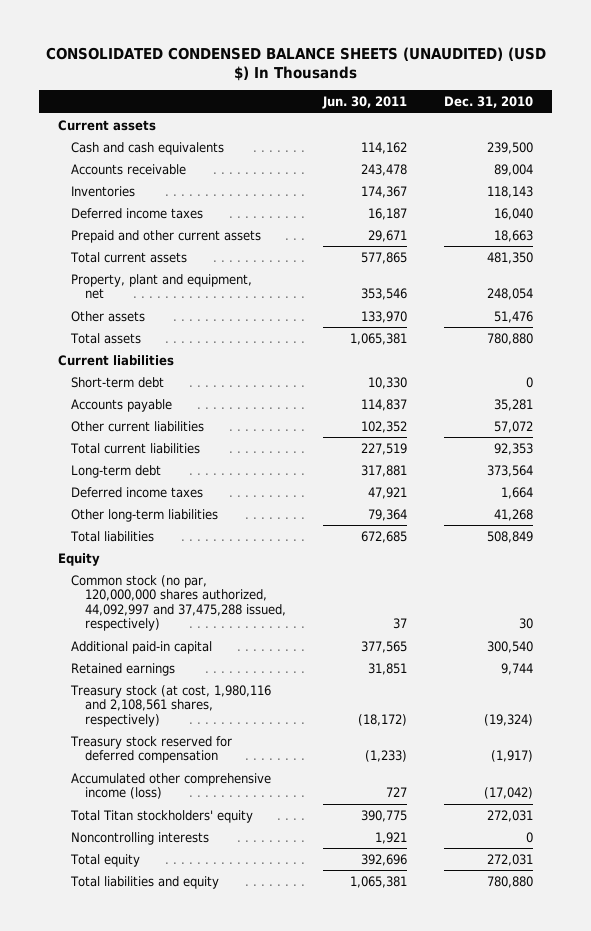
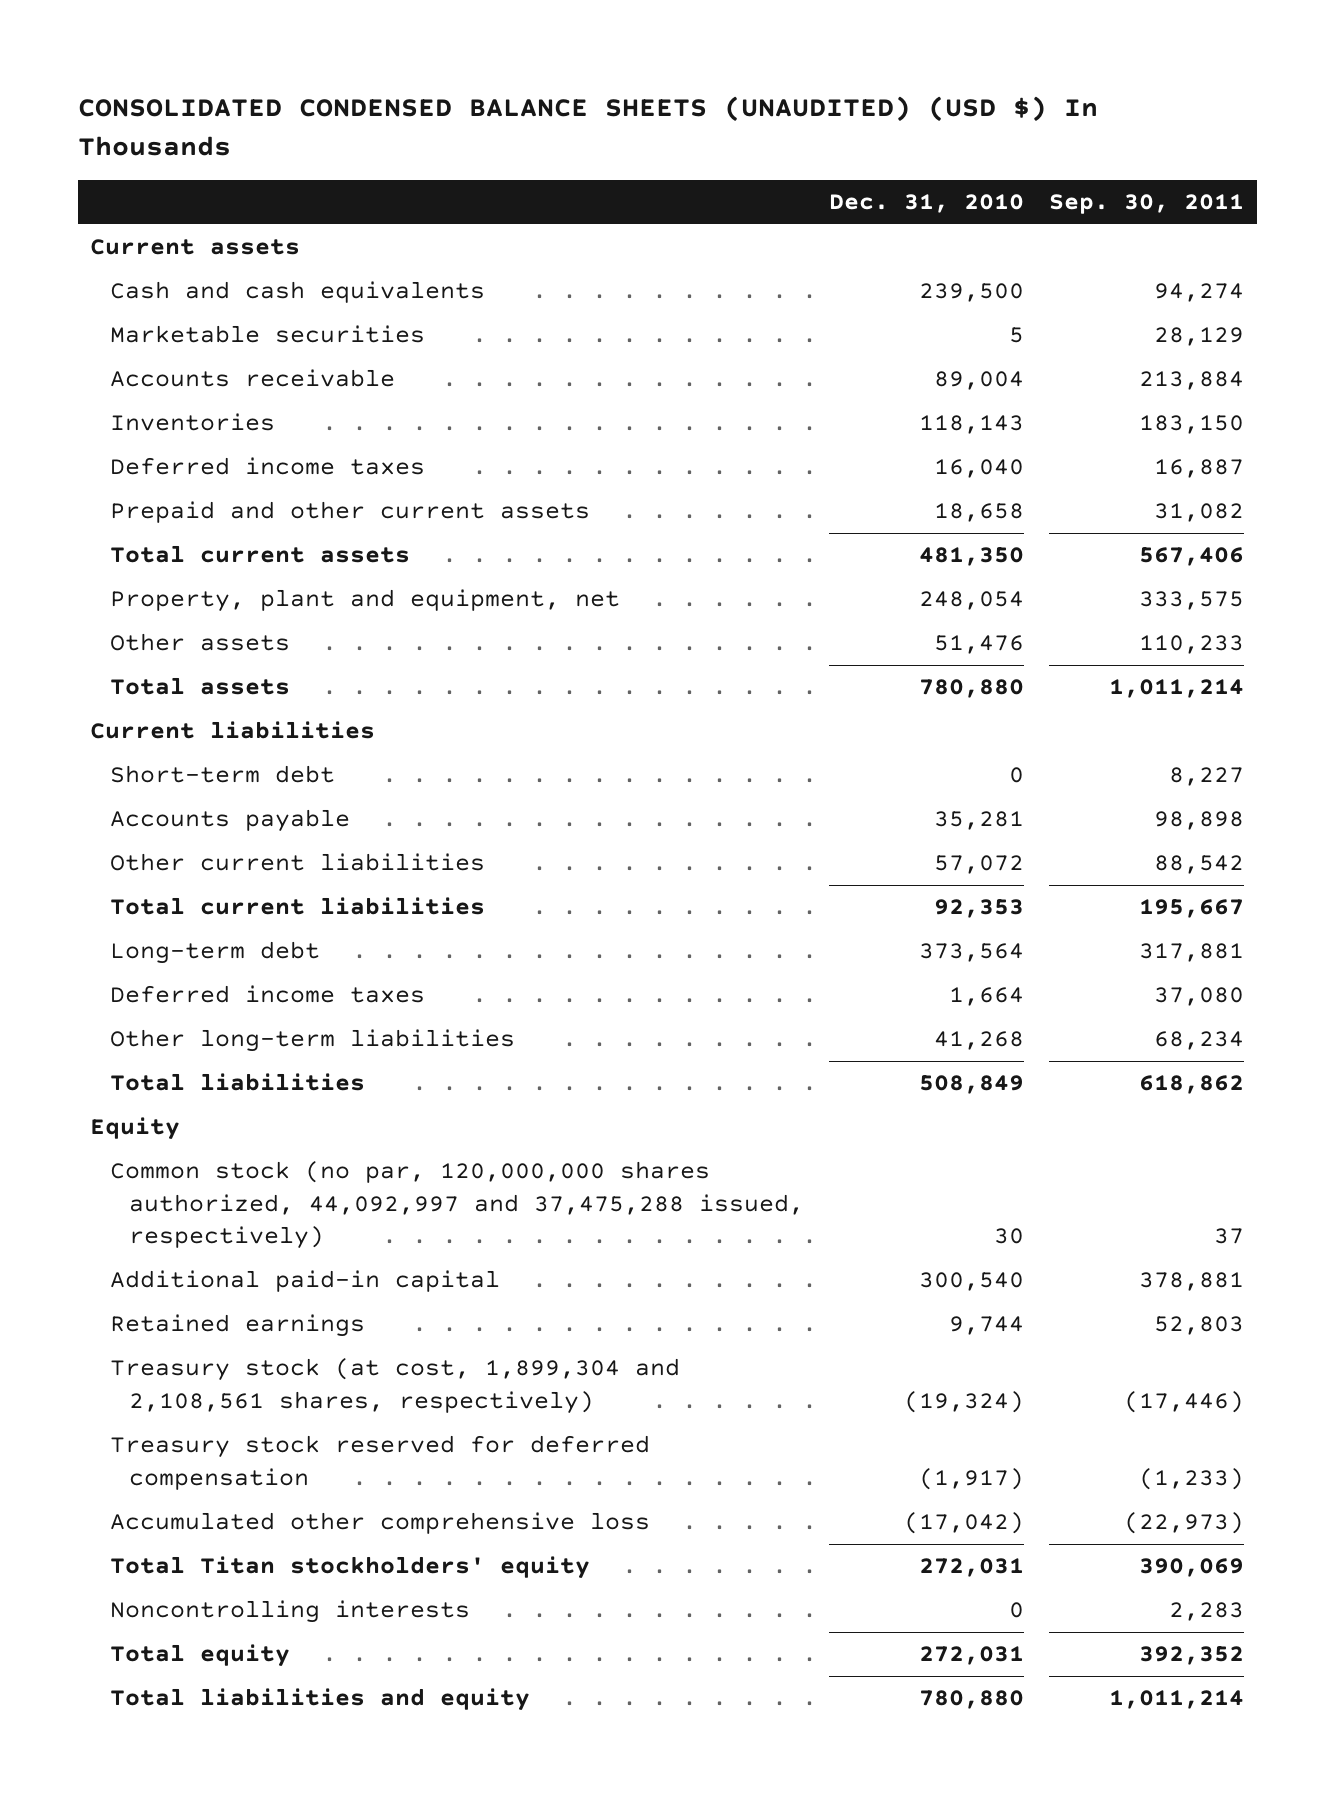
[322,96,408,110] Jun. 30, 2011 -> none
none -> [1049,194,1245,215] Sep. 30, 2011
none -> [109,325,425,344] Marketable securities
[494,229,534,242] 18,663 -> [934,503,1025,523] 18,658
[70,684,272,727] Treasury stock (at cost, 1,980,116 and 2,108,561 shares, respectively) -> [109,1358,680,1414] Treasury stock (at cost, 1,899,304 and 2,108,561 shares, respectively)
[71,772,272,800] Accumulated other comprehensive income (loss) -> [109,1512,650,1535] Accumulated other comprehensive loss

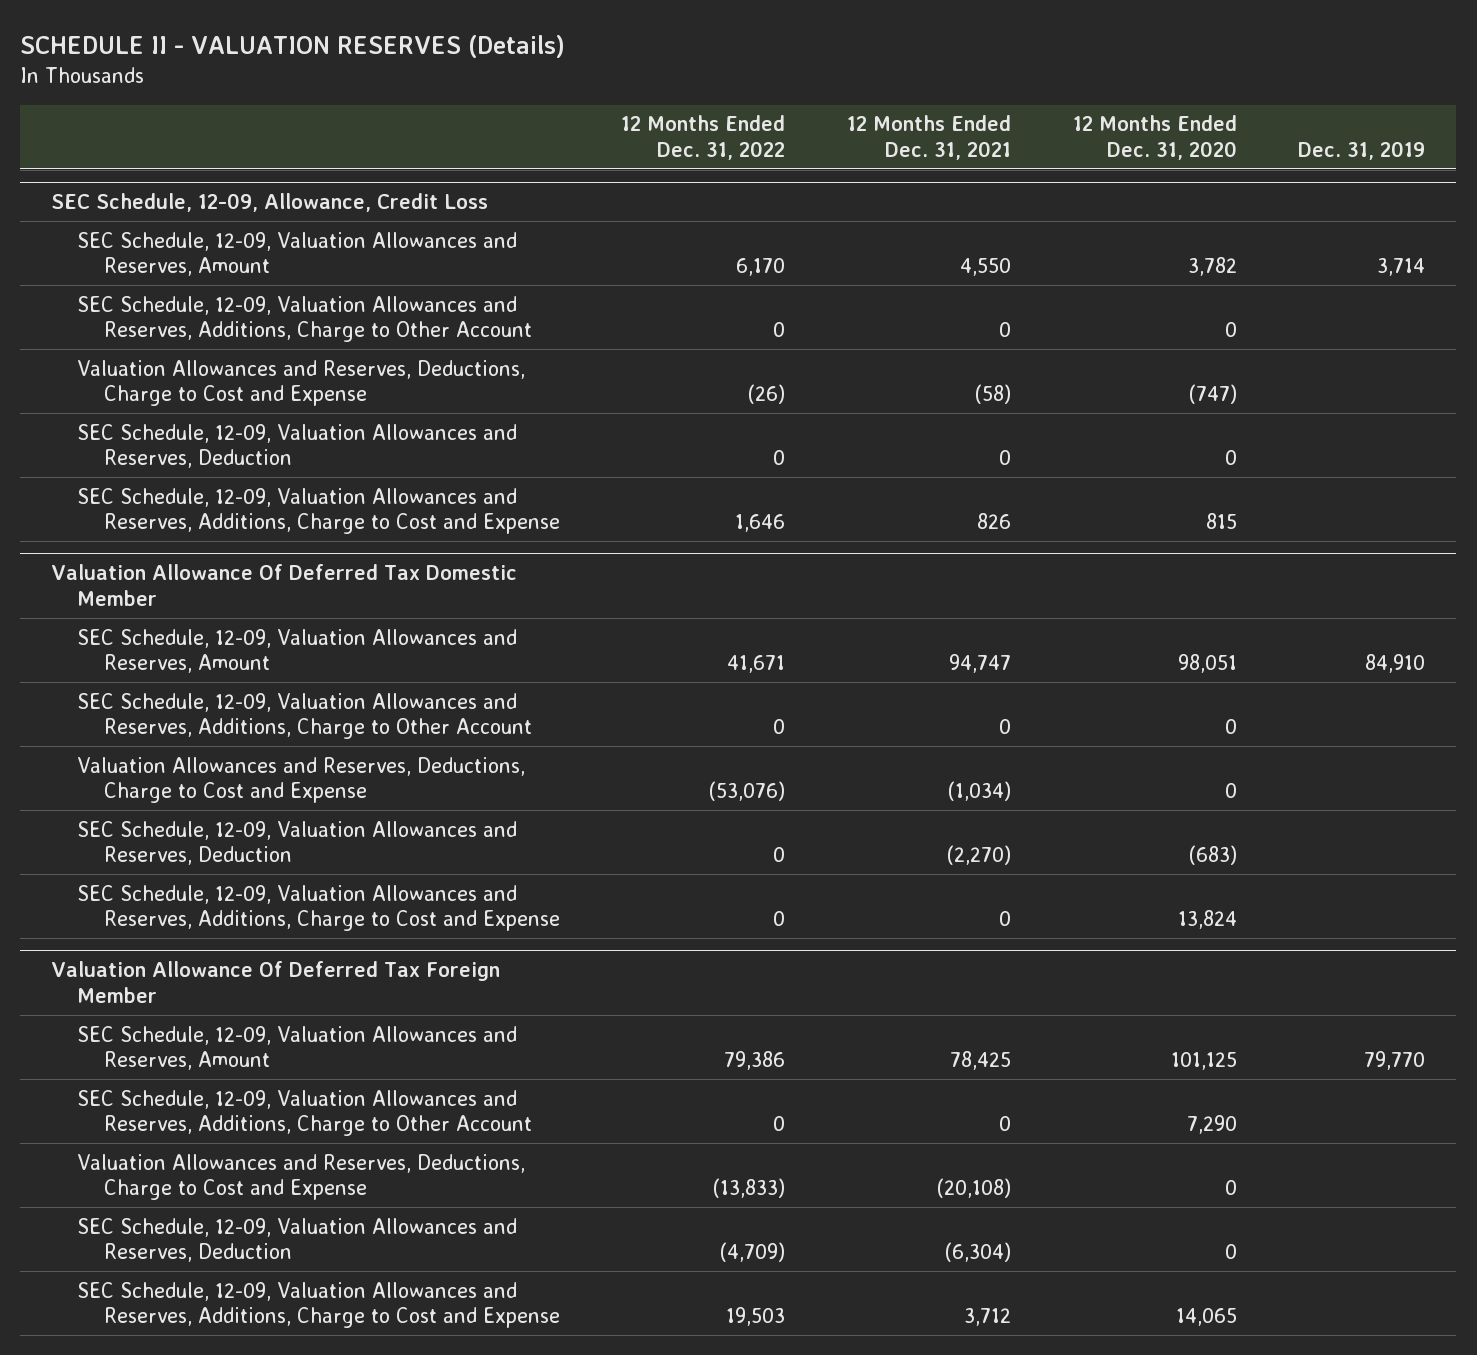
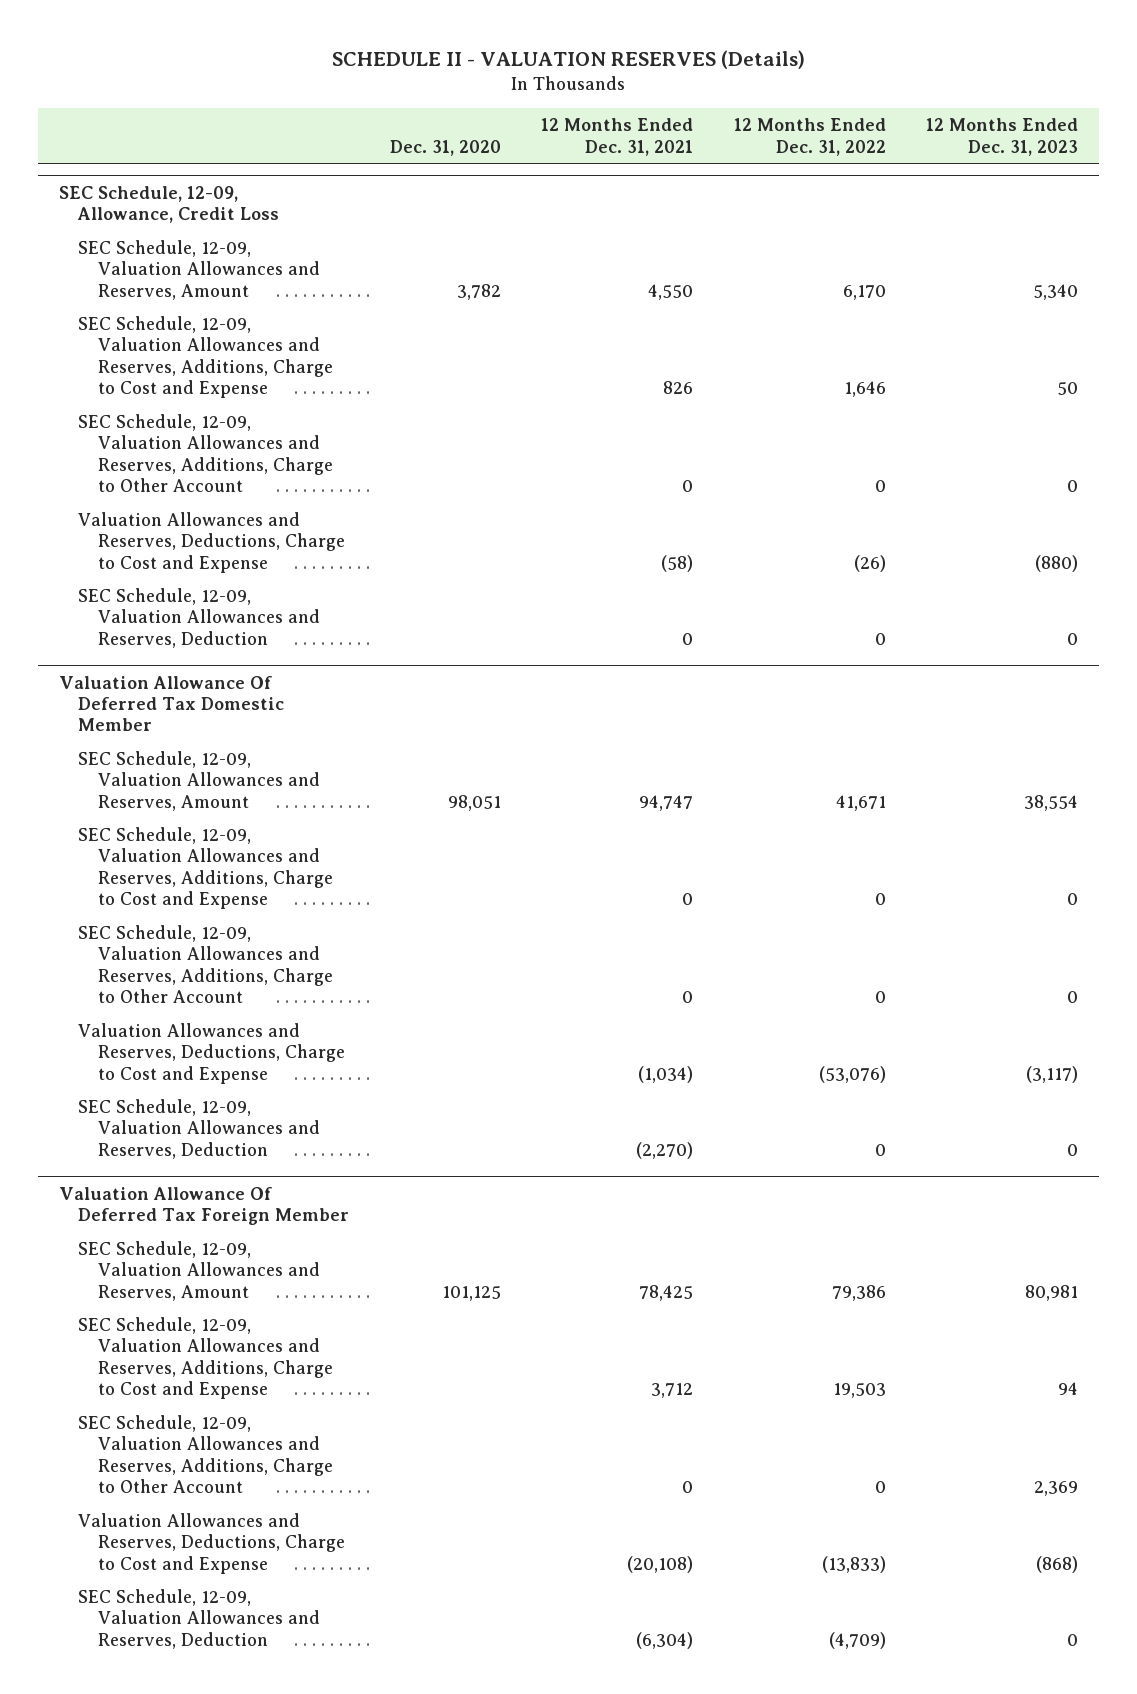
[1072,115,1237,160] 12 Months Ended Dec. 31, 2020 -> none
[1298,140,1426,160] Dec. 31, 2019 -> none
none -> [389,139,501,156] Dec. 31, 2020
none -> [926,118,1079,156] 12 Months Ended Dec. 31, 2023
[77,487,560,535] SEC Schedule, 12-09, Valuation Allowances and Reserves, Additions, Charge to Cost and Expense -> [78,316,334,398] SEC Schedule, 12-09, Valuation Allowances and Reserves, Additions, Charge to Cost and Expense
[77,884,560,932] SEC Schedule, 12-09, Valuation Allowances and Reserves, Additions, Charge to Cost and Expense -> [78,827,334,909] SEC Schedule, 12-09, Valuation Allowances and Reserves, Additions, Charge to Cost and Expense
[77,1281,560,1329] SEC Schedule, 12-09, Valuation Allowances and Reserves, Additions, Charge to Cost and Expense -> [78,1317,334,1399] SEC Schedule, 12-09, Valuation Allowances and Reserves, Additions, Charge to Cost and Expense

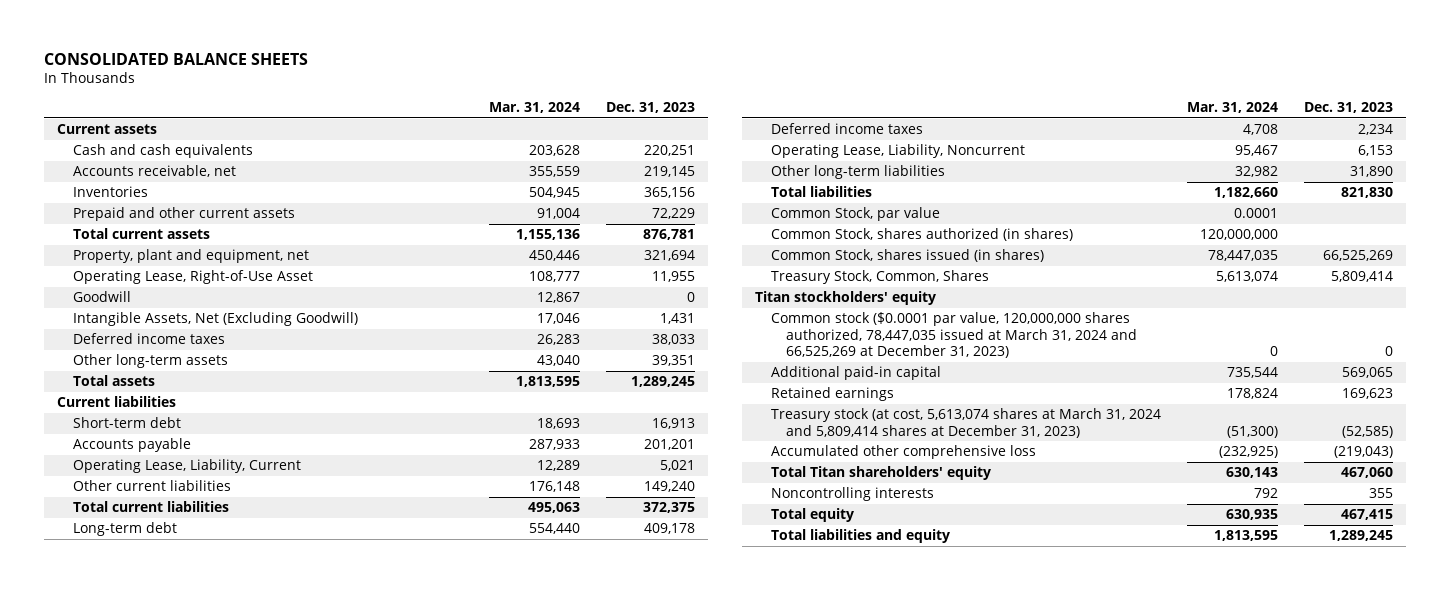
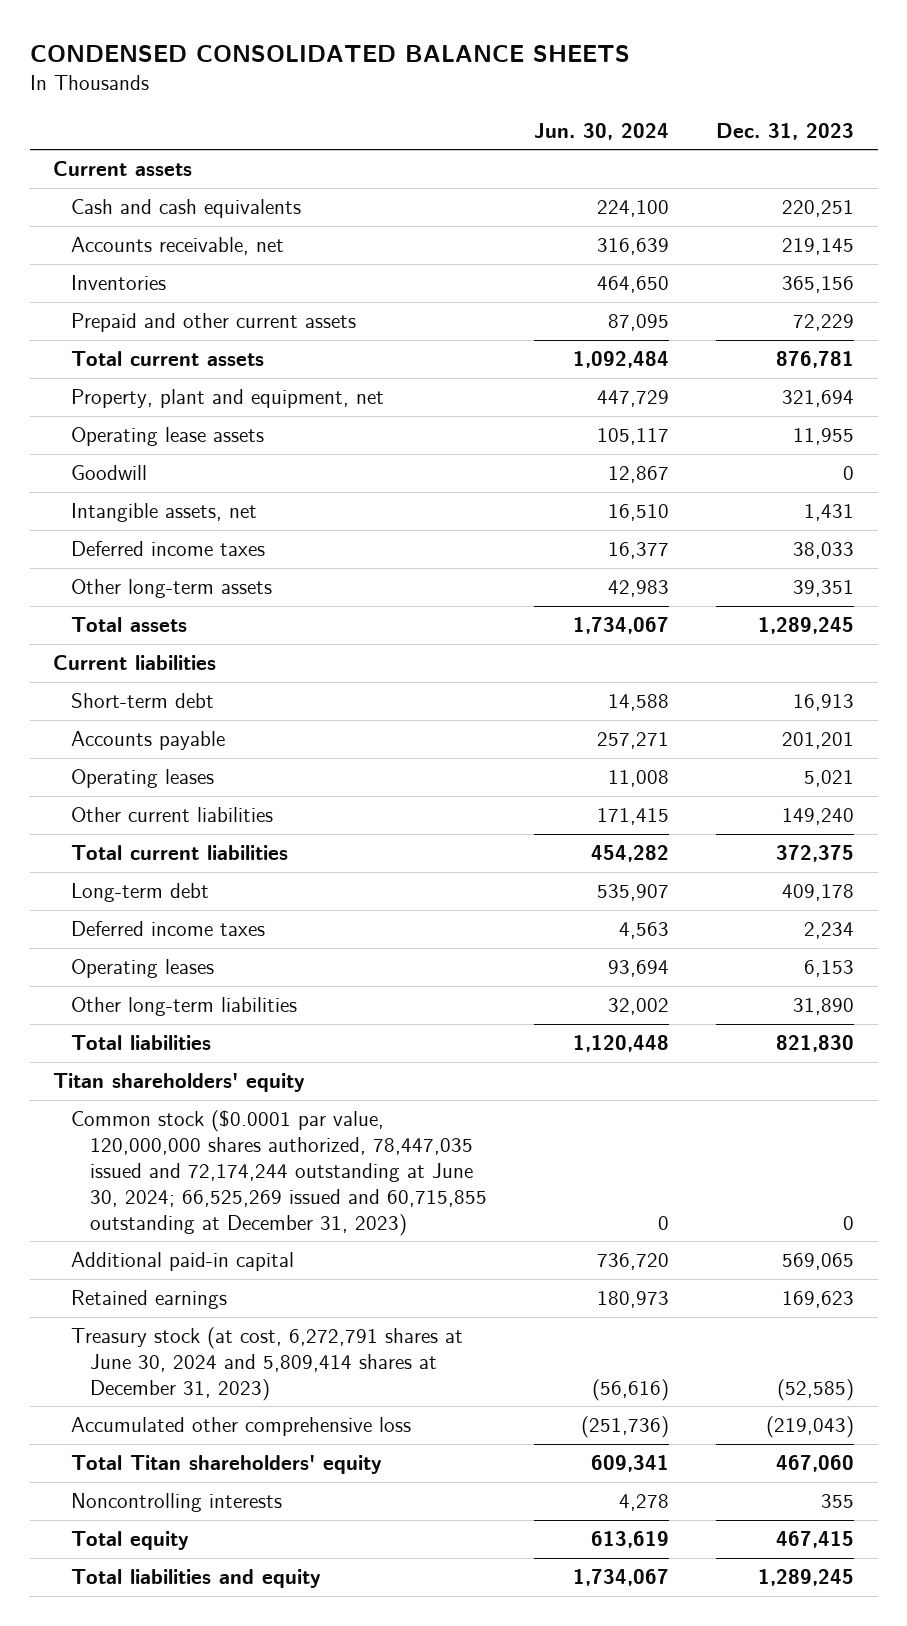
[44,52,309,65] CONSOLIDATED BALANCE SHEETS -> [29,45,630,63] CONDENSED CONSOLIDATED BALANCE SHEETS
[489,101,581,113] Mar. 31, 2024 -> none
none -> [533,122,669,140] Jun. 30, 2024
[73,270,314,285] Operating Lease, Right-of-Use Asset -> [71,427,265,447] Operating lease assets
[73,312,359,327] Intangible Assets, Net (Excluding Goodwill) -> [71,503,258,523] Intangible assets, net
[73,459,302,474] Operating Lease, Liability, Current -> [71,769,215,789] Operating leases
[770,144,1025,159] Operating Lease, Liability, Noncurrent -> [71,959,215,979] Operating leases
[770,207,940,222] Common Stock, par value -> none
[770,228,1073,242] Common Stock, shares authorized (in shares) -> none
[770,249,1044,263] Common Stock, shares issued (in shares) -> none
[770,270,989,285] Treasury Stock, Common, Shares -> none
[754,291,936,306] Titan stockholders' equity -> [53,1073,306,1093] Titan shareholders' equity
[770,312,1138,358] Common stock ($0.0001 par value, 120,000,000 shares authorized, 78,447,035 issued at March 31, 2024 and 66,525,269 at December 31, 2023) -> [71,1110,487,1236] Common stock ($0.0001 par value, 120,000,000 shares authorized, 78,447,035 issued and 72,174,244 outstanding at June 30, 2024; 66,525,269 issued and 60,715,855 outstanding at December 31, 2023)
[770,408,1161,438] Treasury stock (at cost, 5,613,074 shares at March 31, 2024 and 5,809,414 shares at December 31, 2023) -> [71,1327,464,1401] Treasury stock (at cost, 6,272,791 shares at June 30, 2024 and 5,809,414 shares at December 31, 2023)

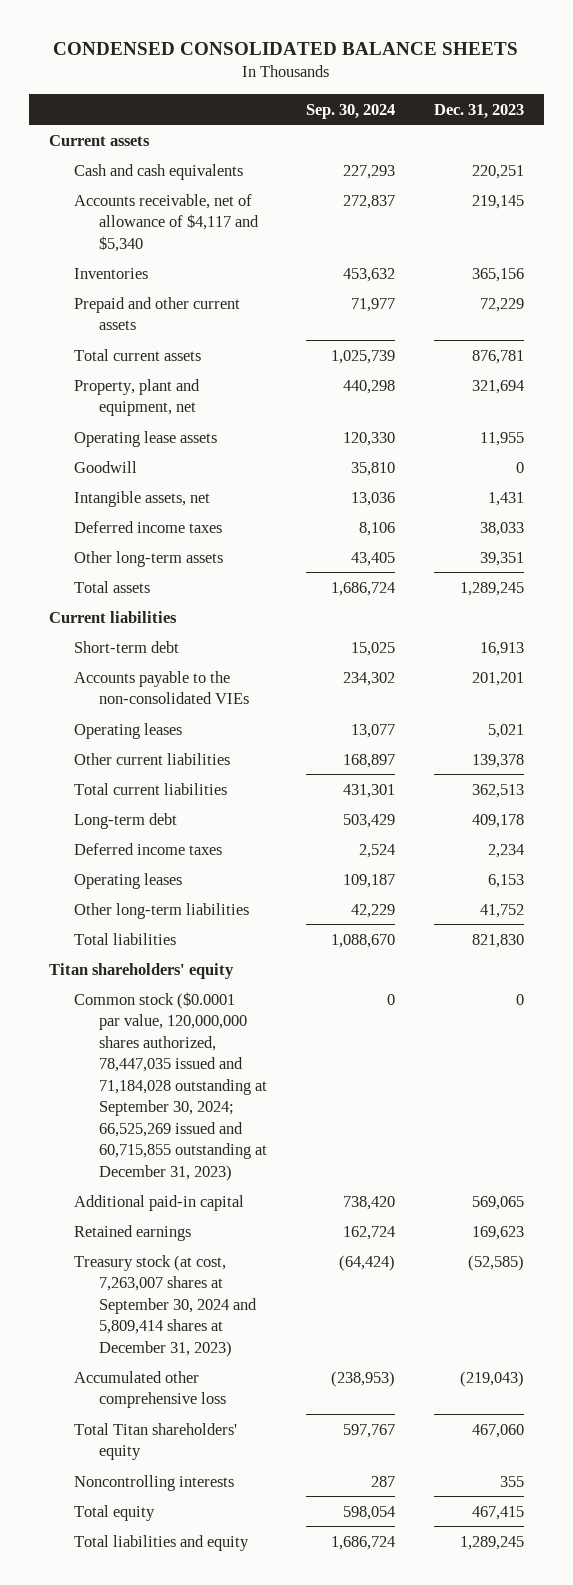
[533,122,669,140] Jun. 30, 2024 -> none
none -> [306,103,396,119] Sep. 30, 2024
[71,237,285,256] Accounts receivable, net -> [73,193,259,252] Accounts receivable, net of allowance of $4,117 and $5,340
[71,731,226,751] Accounts payable -> [73,670,249,705] Accounts payable to the non-consolidated VIEs
[782,808,855,826] 149,240 -> [472,753,525,768] 139,378
[776,845,855,863] 372,375 -> [472,783,525,798] 362,513
[793,998,855,1016] 31,890 -> [480,903,525,918] 41,752
[71,1110,487,1236] Common stock ($0.0001 par value, 120,000,000 shares authorized, 78,447,035 issued and 72,174,244 outstanding at June 30, 2024; 66,525,269 issued and 60,715,855 outstanding at December 31, 2023) -> [73,991,267,1181] Common stock ($0.0001 par value, 120,000,000 shares authorized, 78,447,035 issued and 71,184,028 outstanding at September 30, 2024; 66,525,269 issued and 60,715,855 outstanding at December 31, 2023)
[71,1327,464,1401] Treasury stock (at cost, 6,272,791 shares at June 30, 2024 and 5,809,414 shares at December 31, 2023) -> [73,1254,257,1357] Treasury stock (at cost, 7,263,007 shares at September 30, 2024 and 5,809,414 shares at December 31, 2023)

